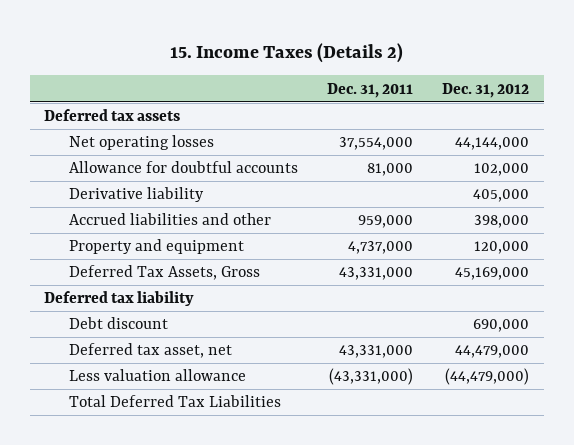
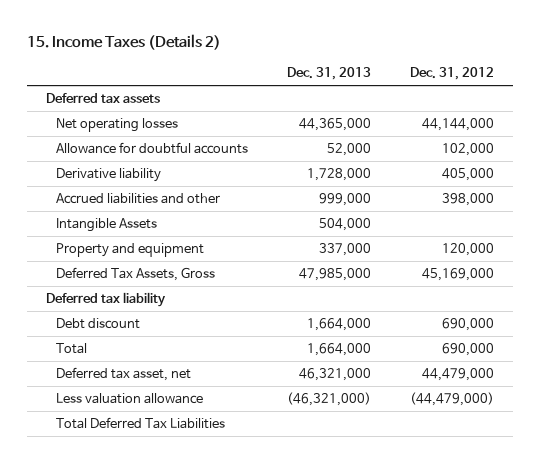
[327,82,414,98] Dec. 31, 2011 -> none
none -> [286,67,371,81] Dec. 31, 2013
none -> [55,218,157,233] Intangible Assets
none -> [55,343,87,355] Total

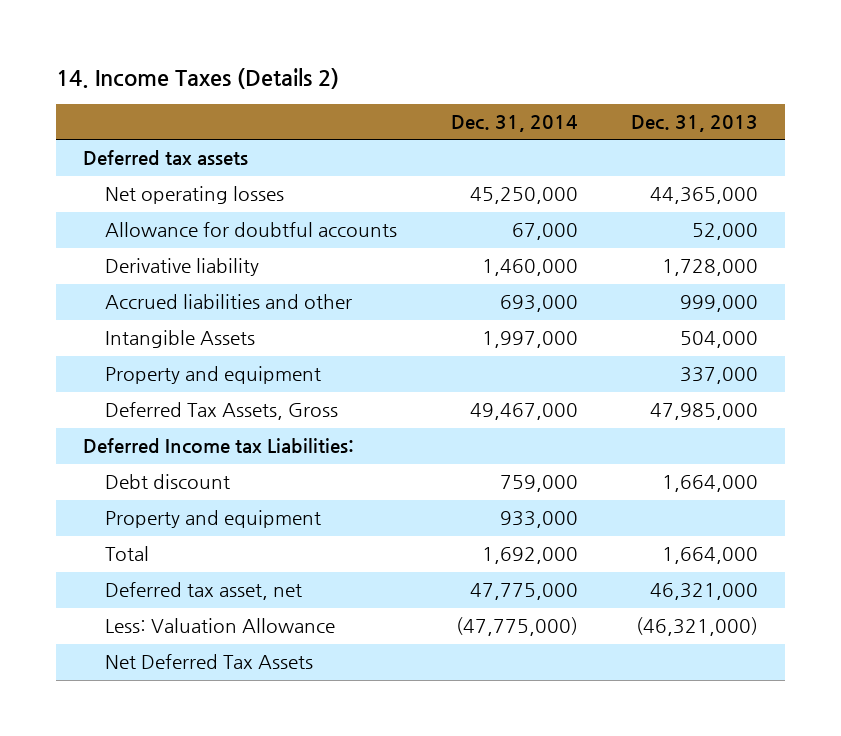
[26,34,221,51] 15. Income Taxes (Details 2) -> [55,67,339,89] 14. Income Taxes (Details 2)
[409,67,494,81] Dec. 31, 2012 -> none
none -> [450,115,578,133] Dec. 31, 2014
[46,292,167,308] Deferred tax liability -> [82,438,354,455] Deferred Income tax Liabilities:
none -> [104,510,321,529] Property and equipment
[55,393,203,405] Less valuation allowance -> [104,618,335,634] Less: Valuation Allowance
[55,417,225,430] Total Deferred Tax Liabilities -> [104,654,313,670] Net Deferred Tax Assets

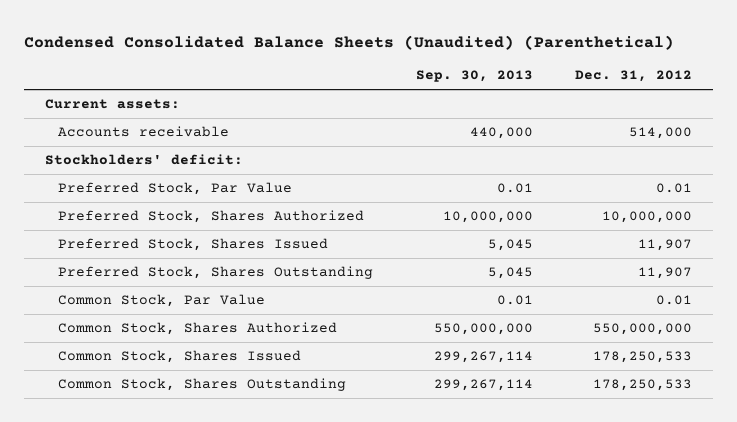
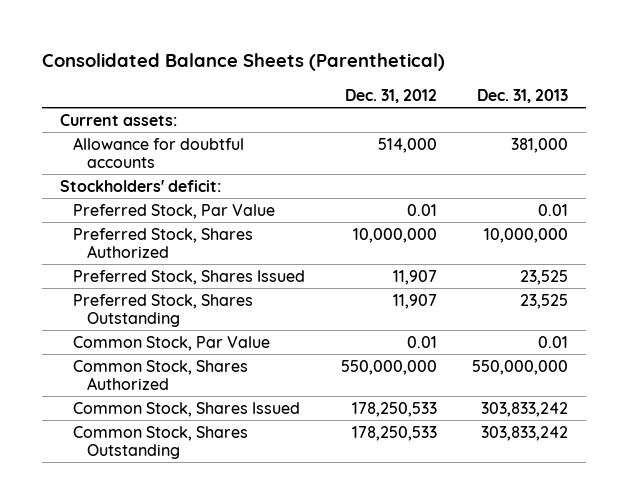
[24,34,675,50] Condensed Consolidated Balance Sheets (Unaudited) (Parenthetical) -> [42,53,446,72] Consolidated Balance Sheets (Parenthetical)
[415,70,533,83] Sep. 30, 2013 -> none
none -> [476,89,568,104] Dec. 31, 2013
[58,126,230,138] Accounts receivable -> [73,136,245,169] Allowance for doubtful accounts

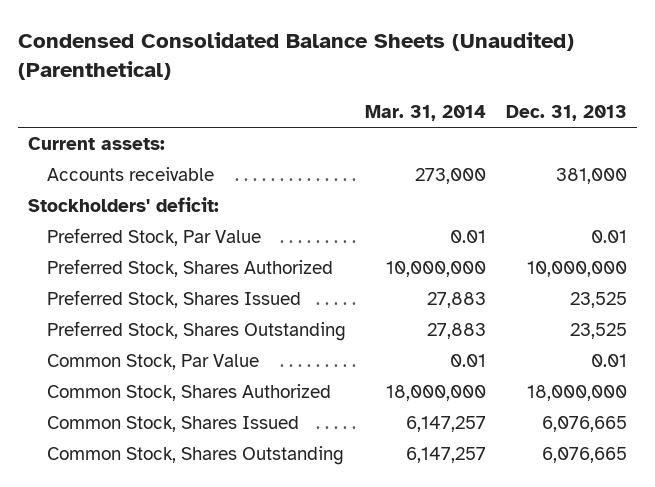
[42,53,446,72] Consolidated Balance Sheets (Parenthetical) -> [18,31,575,81] Condensed Consolidated Balance Sheets (Unaudited) (Parenthetical)
[344,89,437,104] Dec. 31, 2012 -> none
none -> [365,105,487,122] Mar. 31, 2014
[73,136,245,169] Allowance for doubtful accounts -> [46,166,214,181] Accounts receivable
[471,359,568,375] 550,000,000 -> [526,384,627,401] 18,000,000
[480,401,568,417] 303,833,242 -> [541,415,627,432] 6,076,665
[480,425,568,441] 303,833,242 -> [541,446,627,463] 6,076,665

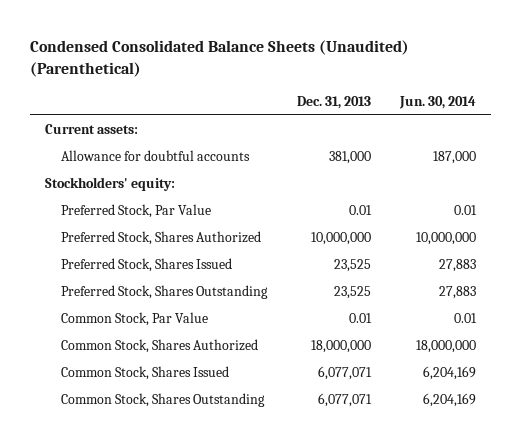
[365,105,487,122] Mar. 31, 2014 -> none
none -> [398,96,476,110] Jun. 30, 2014
[46,166,214,181] Accounts receivable -> [61,150,251,162] Allowance for doubtful accounts
[27,196,219,212] Stockholders' deficit: -> [45,177,176,192] Stockholders' equity:
[541,415,627,432] 6,076,665 -> [317,366,372,381] 6,077,071
[541,446,627,463] 6,076,665 -> [317,393,372,408] 6,077,071

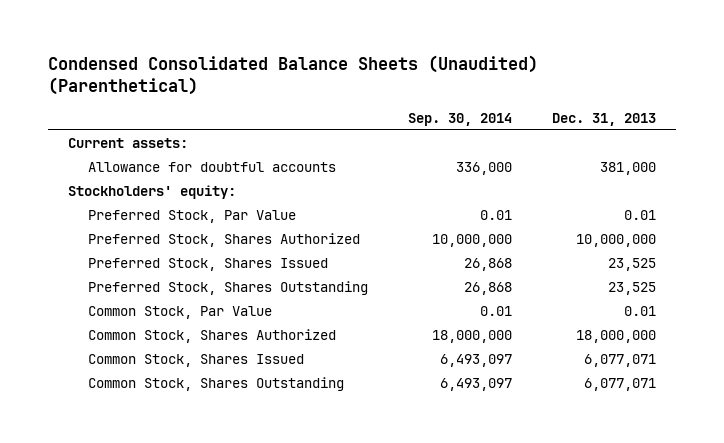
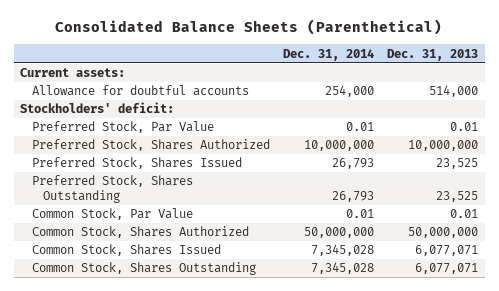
[47,54,538,95] Condensed Consolidated Balance Sheets (Unaudited) (Parenthetical) -> [55,19,443,36] Consolidated Balance Sheets (Parenthetical)
[407,113,512,127] Sep. 30, 2014 -> none
none -> [283,48,375,61] Dec. 31, 2014
[599,161,656,175] 381,000 -> [429,85,479,98] 514,000
[67,184,236,199] Stockholders' equity: -> [20,102,175,114] Stockholders' deficit:
[575,329,656,343] 18,000,000 -> [408,227,479,239] 50,000,000

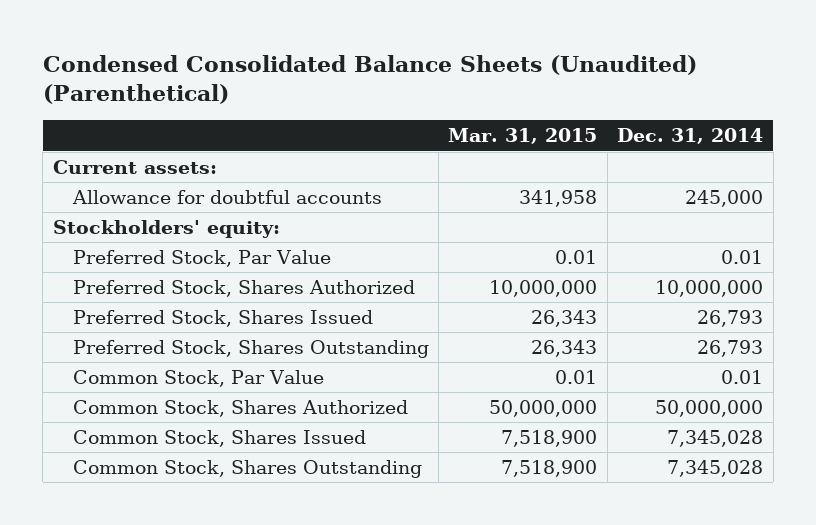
[55,19,443,36] Consolidated Balance Sheets (Parenthetical) -> [42,55,697,105] Condensed Consolidated Balance Sheets (Unaudited) (Parenthetical)
[387,48,479,61] Dec. 31, 2013 -> none
none -> [448,128,598,145] Mar. 31, 2015
[325,85,375,98] 254,000 -> [685,190,764,208] 245,000
[20,102,175,114] Stockholders' deficit: -> [52,220,280,239] Stockholders' equity:

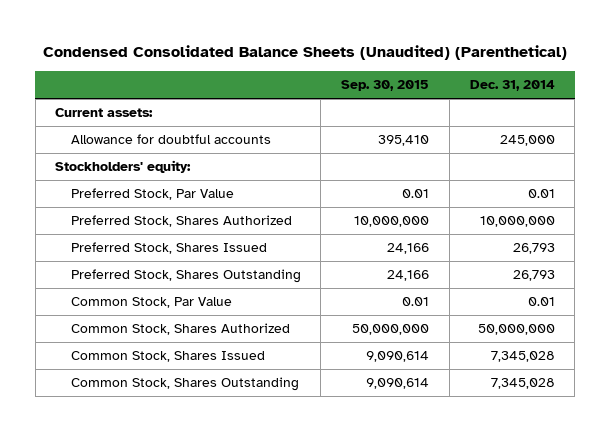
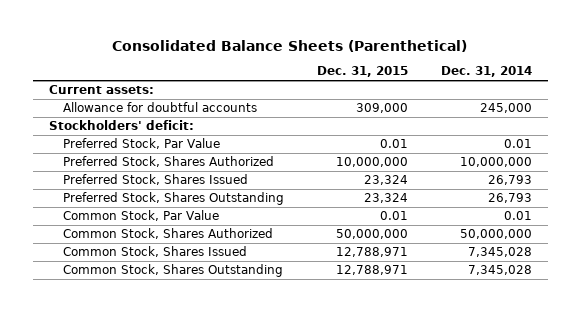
[42,44,567,60] Condensed Consolidated Balance Sheets (Unaudited) (Parenthetical) -> [112,39,468,52] Consolidated Balance Sheets (Parenthetical)
[341,80,430,92] Sep. 30, 2015 -> none
none -> [316,66,408,78] Dec. 31, 2015
[55,160,192,174] Stockholders' equity: -> [49,119,195,130] Stockholders' deficit:

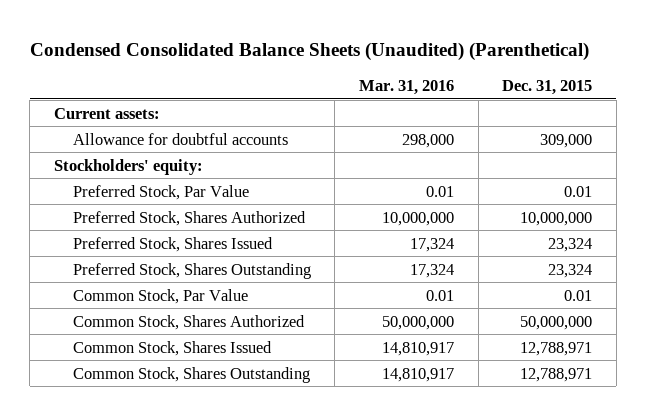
[112,39,468,52] Consolidated Balance Sheets (Parenthetical) -> [29,41,589,61] Condensed Consolidated Balance Sheets (Unaudited) (Parenthetical)
[440,66,532,78] Dec. 31, 2014 -> none
none -> [358,79,454,95] Mar. 31, 2016
[49,119,195,130] Stockholders' deficit: -> [54,158,204,175] Stockholders' equity:

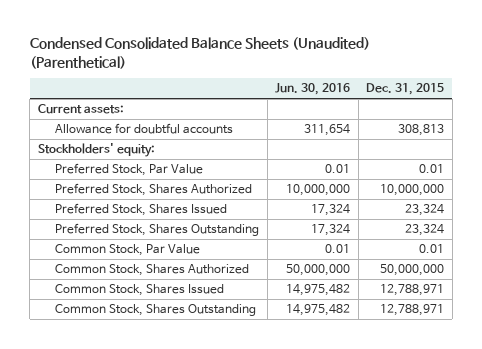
[358,79,454,95] Mar. 31, 2016 -> none
none -> [275,83,351,96] Jun. 30, 2016
[540,133,593,148] 309,000 -> [398,124,445,137] 308,813

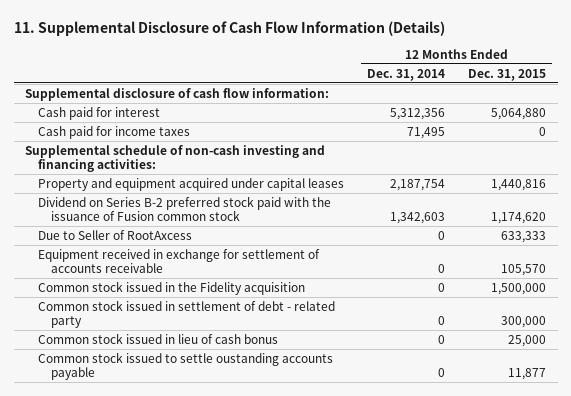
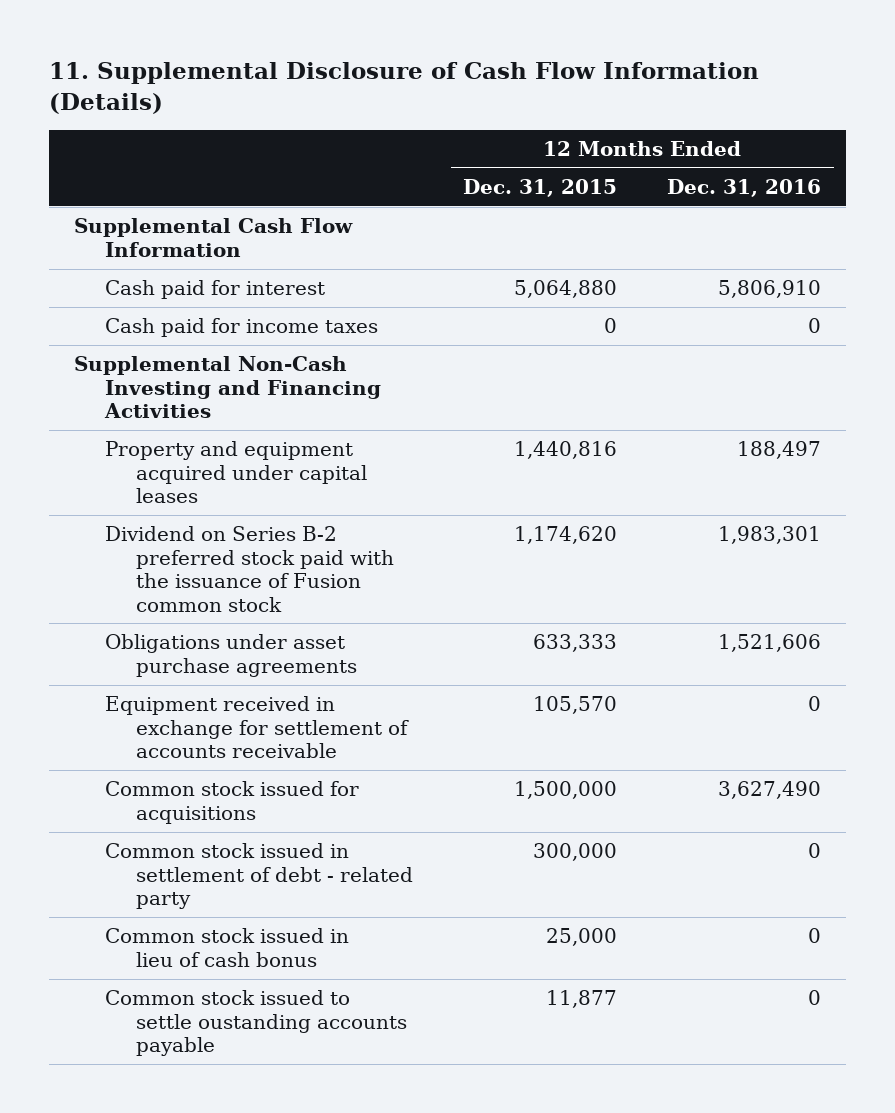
[367,68,446,81] Dec. 31, 2014 -> none
none -> [667,179,822,198] Dec. 31, 2016
[25,88,330,102] Supplemental disclosure of cash flow information: -> [73,218,353,257] Supplemental Cash Flow Information
[25,145,326,173] Supplemental schedule of non-cash investing and financing activities: -> [73,356,381,419] Supplemental Non-Cash Investing and Financing Activities
[37,230,192,241] Due to Seller of RootAxcess -> [104,634,358,677] Obligations under asset purchase agreements
[37,281,305,296] Common stock issued in the Fidelity acquisition -> [104,781,359,824] Common stock issued for acquisitions

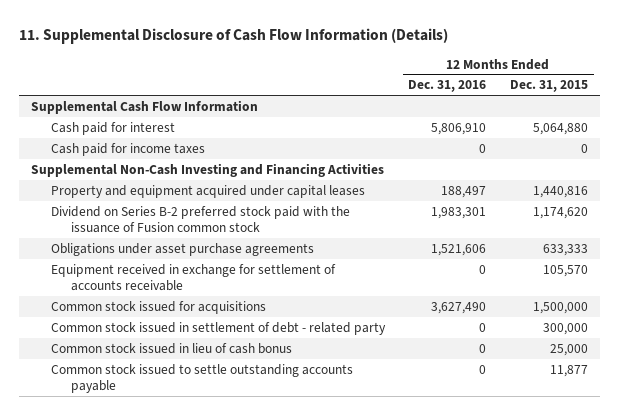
[104,990,408,1057] Common stock issued to settle oustanding accounts payable -> [50,363,353,393] Common stock issued to settle outstanding accounts payable

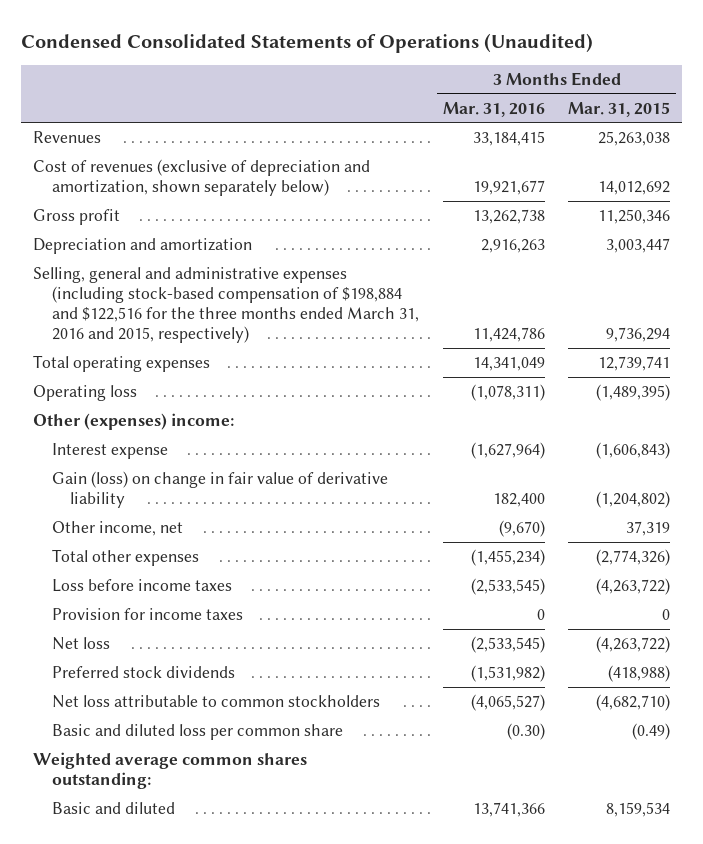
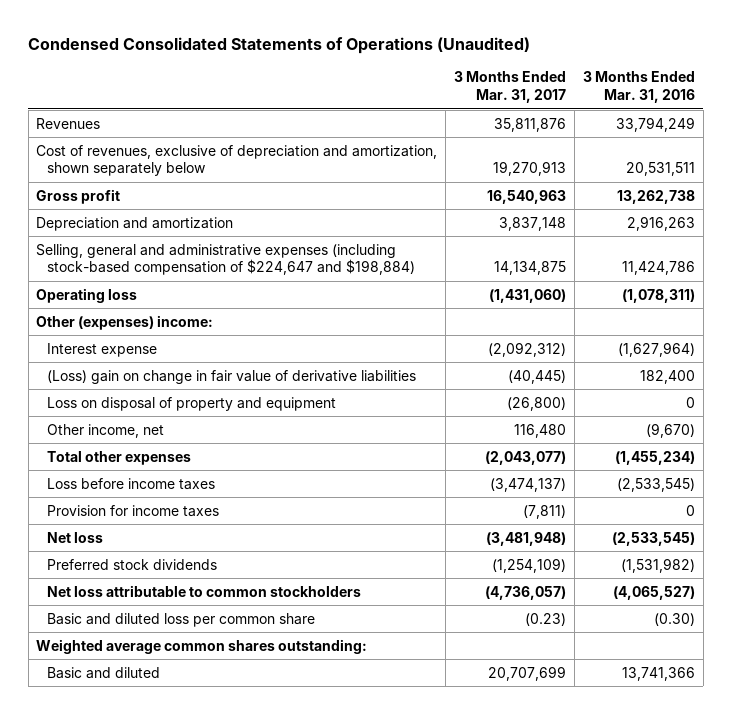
[568,101,671,117] Mar. 31, 2015 -> none
none -> [454,71,567,104] 3 Months Ended Mar. 31, 2017
[472,130,545,146] 33,184,415 -> [615,116,695,132] 33,794,249
[32,158,370,197] Cost of revenues (exclusive of depreciation and amortization, shown separately below) -> [36,144,438,177] Cost of revenues, exclusive of depreciation and amortization, shown separately below
[472,180,545,196] 19,921,677 -> [625,162,695,177] 20,531,511
[32,354,210,372] Total operating expenses -> none
[32,266,419,344] Selling, general and administrative expenses (including stock-based compensation of $198,884 and $122,516 for the three months ended March 31, 2016 and 2015, respectively) -> [36,243,416,276] Selling, general and administrative expenses (including stock-based compensation of $224,647 and $198,884)
[51,470,388,509] Gain (loss) on change in fair value of derivative liability -> [47,369,417,384] (Loss) gain on change in fair value of derivative liabilities
none -> [47,396,337,411] Loss on disposal of property and equipment

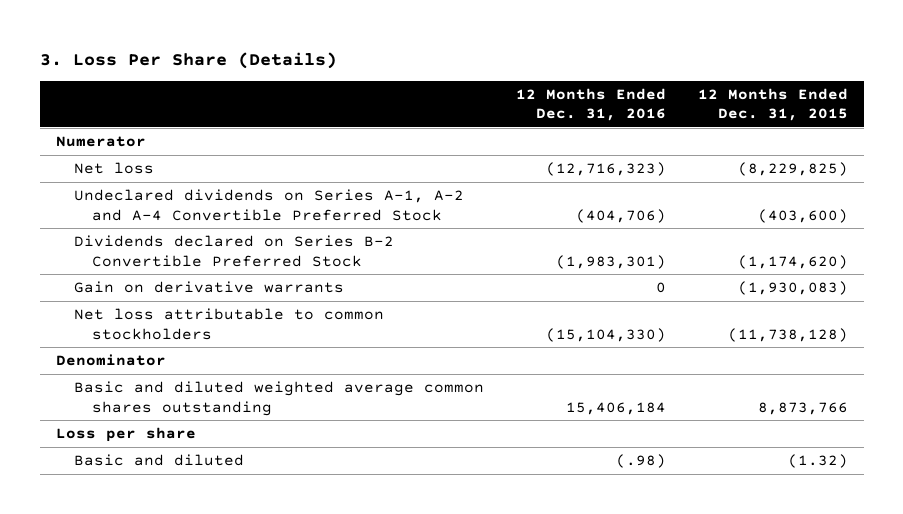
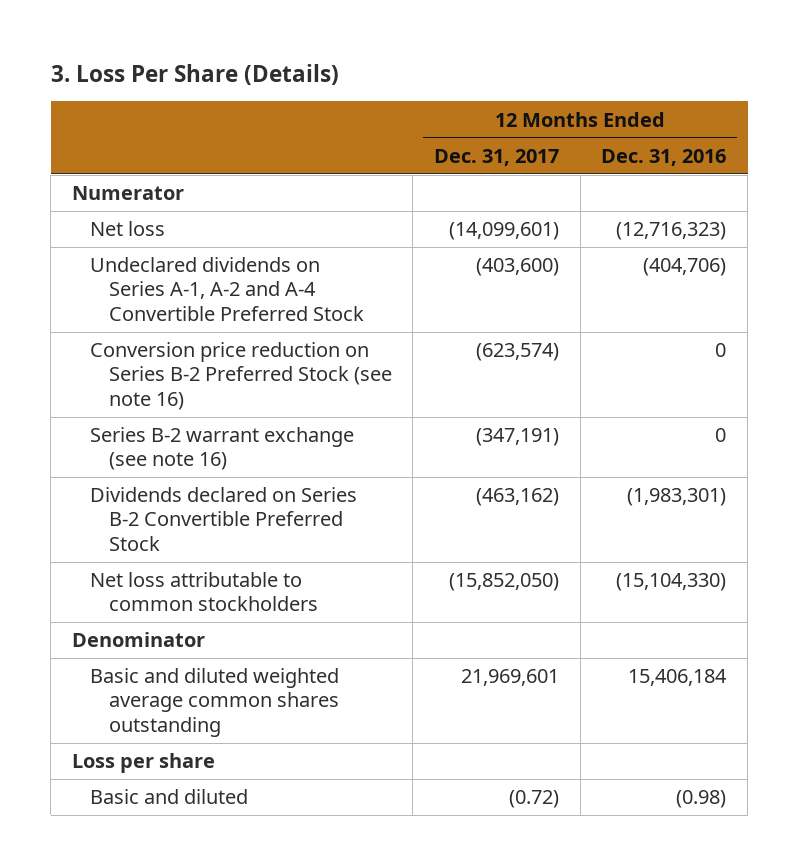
[697,87,848,122] 12 Months Ended Dec. 31, 2015 -> none
none -> [434,148,560,166] Dec. 31, 2017
none -> [90,342,392,410] Conversion price reduction on Series B-2 Preferred Stock (see note 16)
none -> [90,427,355,471] Series B-2 warrant exchange (see note 16)
[73,281,344,294] Gain on derivative warrants -> none
[615,454,666,469] (.98) -> [676,790,727,809] (0.98)

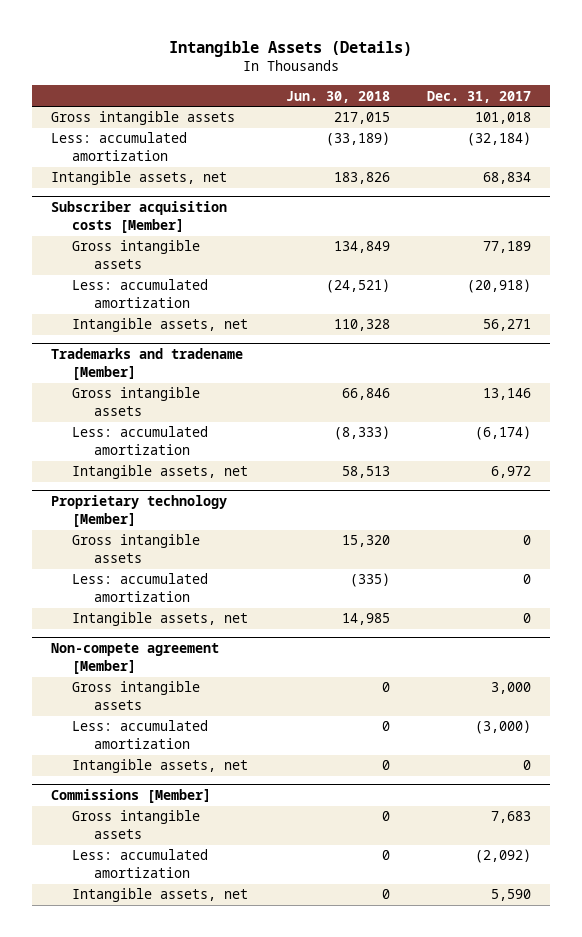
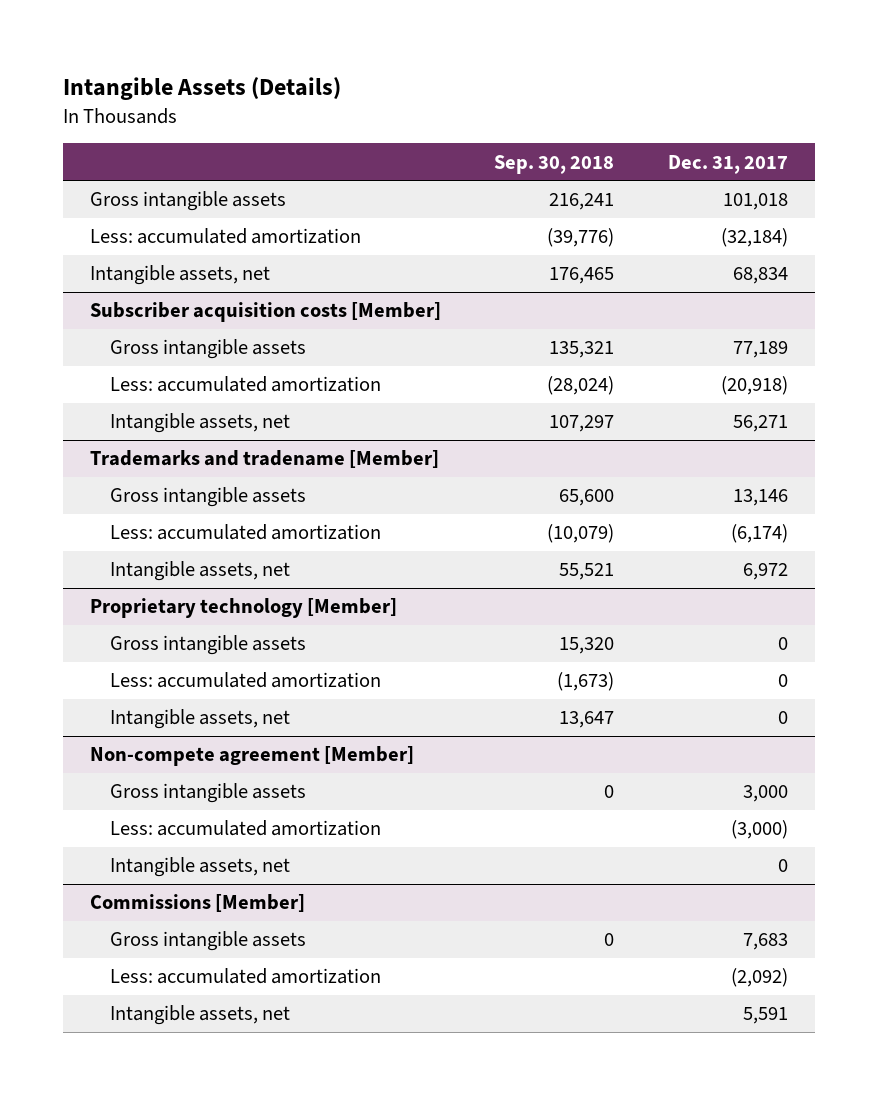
[285,90,390,103] Jun. 30, 2018 -> none
none -> [494,154,615,174] Sep. 30, 2018
[491,889,532,902] 5,590 -> [742,1007,788,1025] 5,591

